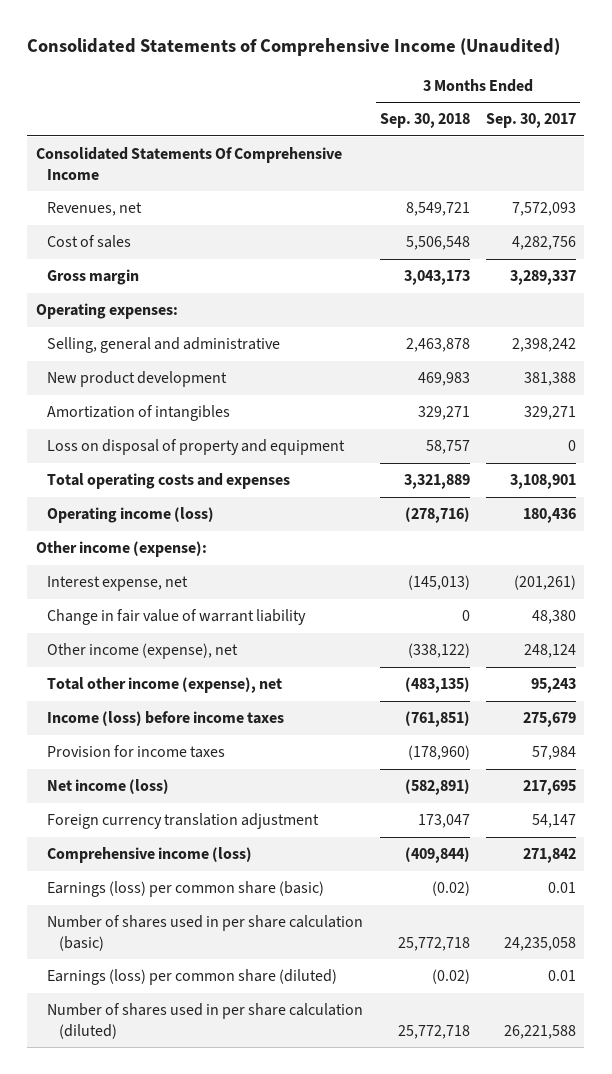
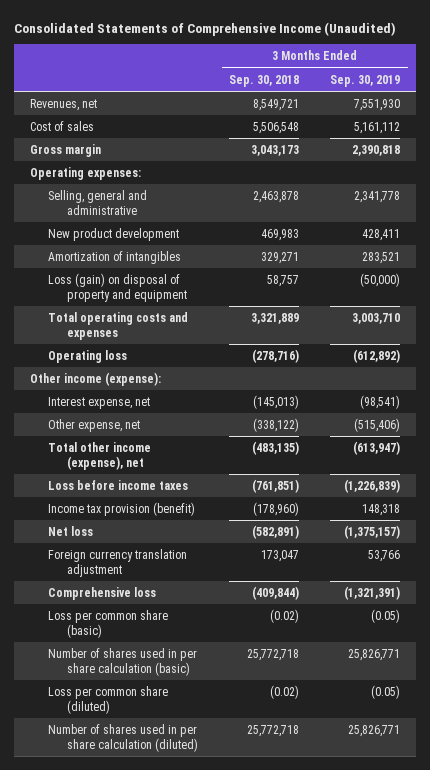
[486,113,577,129] Sep. 30, 2017 -> none
none -> [330,74,401,87] Sep. 30, 2019
[35,147,342,180] Consolidated Statements Of Comprehensive Income -> none
[47,439,346,456] Loss on disposal of property and equipment -> [48,272,188,303] Loss (gain) on disposal of property and equipment
[47,507,215,524] Operating income (loss) -> [48,349,128,363] Operating loss
[47,609,307,626] Change in fair value of warrant liability -> none
[47,643,239,660] Other income (expense), net -> [48,418,141,432] Other expense, net
[47,711,285,727] Income (loss) before income taxes -> [48,479,189,490] Loss before income taxes
[47,745,226,759] Provision for income taxes -> [48,501,196,516] Income tax provision (benefit)
[47,779,170,795] Net income (loss) -> [48,525,94,536] Net loss
[47,847,253,864] Comprehensive income (loss) -> [48,586,157,600] Comprehensive loss
[47,881,325,898] Earnings (loss) per common share (basic) -> [48,609,169,639] Loss per common share (basic)
[47,969,338,986] Earnings (loss) per common share (diluted) -> [48,685,169,715] Loss per common share (diluted)

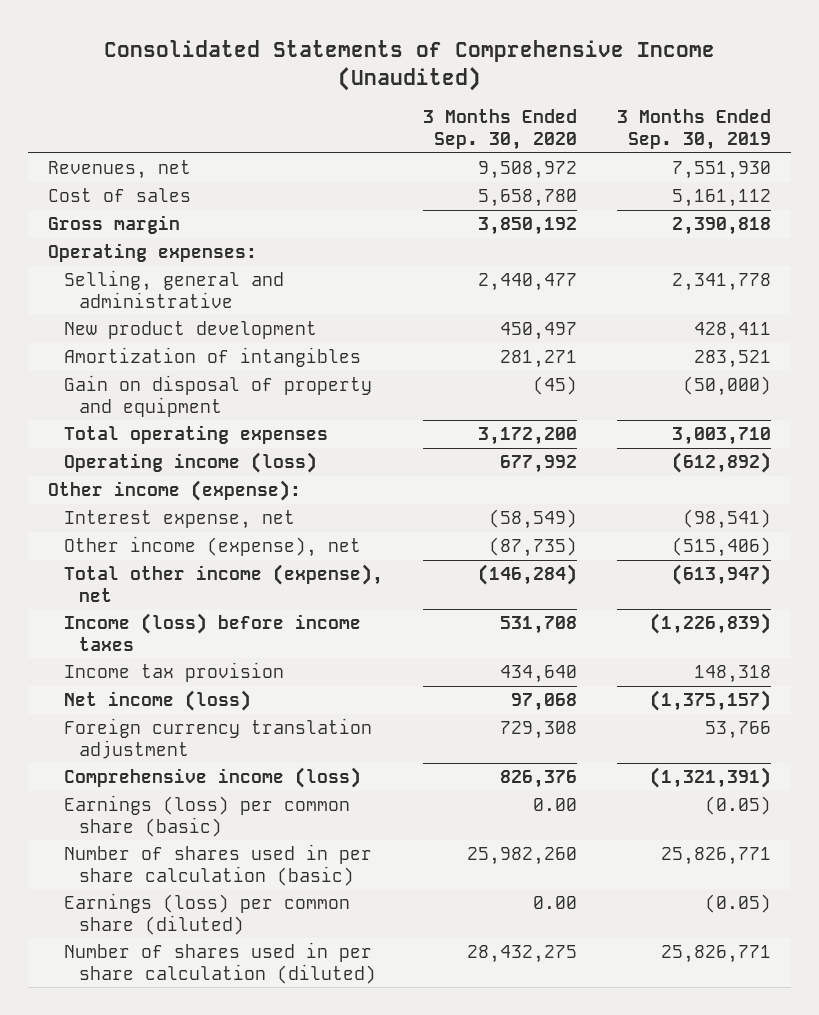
[229,74,300,87] Sep. 30, 2018 -> none
none -> [422,109,577,151] 3 Months Ended Sep. 30, 2020
[48,272,188,303] Loss (gain) on disposal of property and equipment -> [63,375,372,418] Gain on disposal of property and equipment
[48,311,189,341] Total operating costs and expenses -> [63,425,328,445] Total operating expenses
[48,349,128,363] Operating loss -> [63,452,317,474] Operating income (loss)
[48,418,141,432] Other expense, net -> [63,536,361,558] Other income (expense), net
[48,479,189,490] Loss before income taxes -> [63,613,361,652] Income (loss) before income taxes
[48,501,196,516] Income tax provision (benefit) -> [63,662,284,683] Income tax provision
[48,525,94,536] Net loss -> [63,690,251,712] Net income (loss)
[48,586,157,600] Comprehensive loss -> [63,767,361,789] Comprehensive income (loss)
[48,609,169,639] Loss per common share (basic) -> [63,795,350,838] Earnings (loss) per common share (basic)
[48,685,169,715] Loss per common share (diluted) -> [63,893,350,936] Earnings (loss) per common share (diluted)

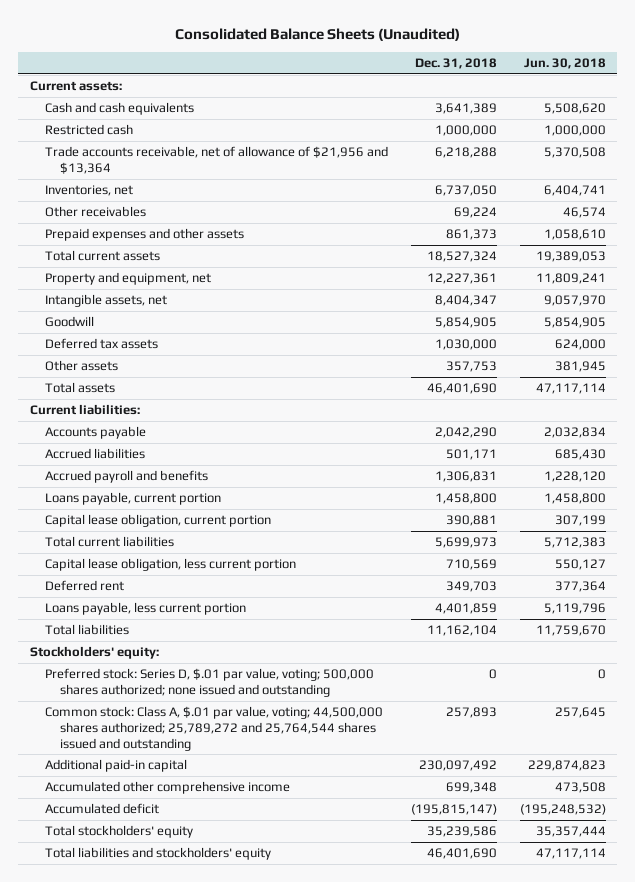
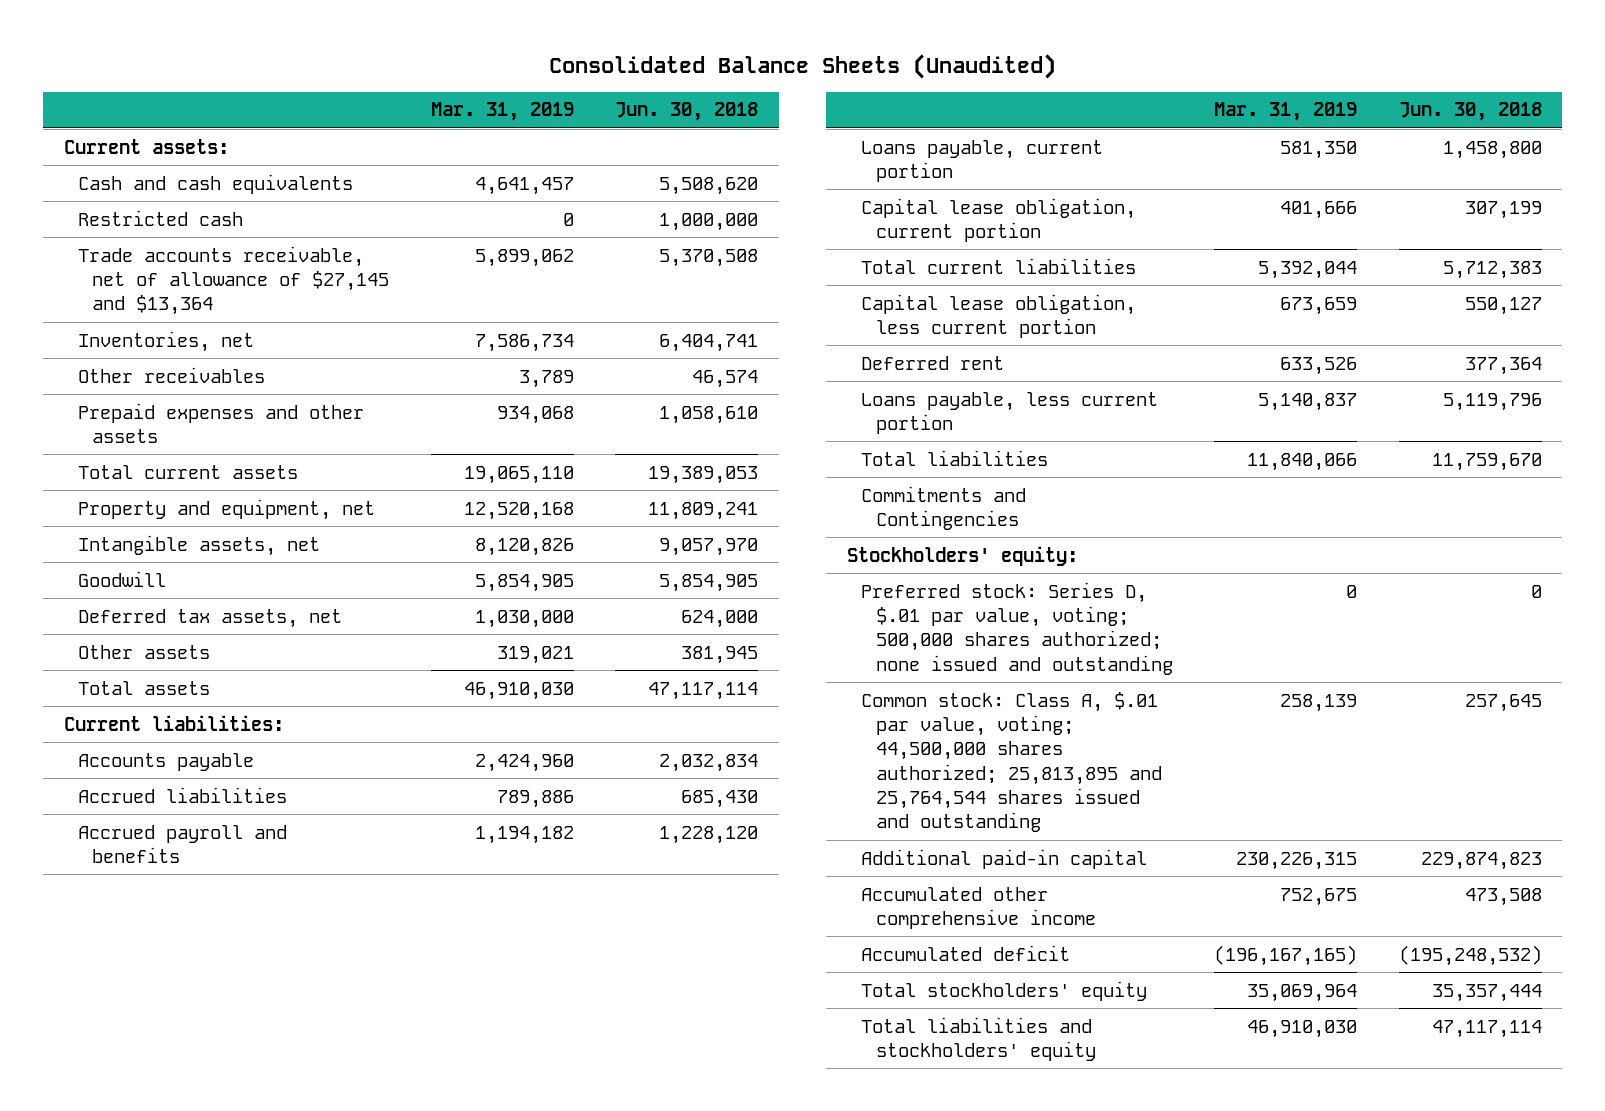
[414,58,497,70] Dec. 31, 2018 -> none
none -> [430,102,574,122] Mar. 31, 2019
[44,146,388,175] Trade accounts receivable, net of allowance of $21,956 and $13,364 -> [78,245,390,316] Trade accounts receivable, net of allowance of $27,145 and $13,364
[44,338,158,350] Deferred tax assets -> [78,608,343,628] Deferred tax assets, net
none -> [861,485,1027,531] Commitments and Contingencies
[44,706,383,751] Common stock: Class A, $.01 par value, voting; 44,500,000 shares authorized; 25,789,272 and 25,764,544 shares issued and outstanding -> [861,691,1162,833] Common stock: Class A, $.01 par value, voting; 44,500,000 shares authorized; 25,813,895 and 25,764,544 shares issued and outstanding

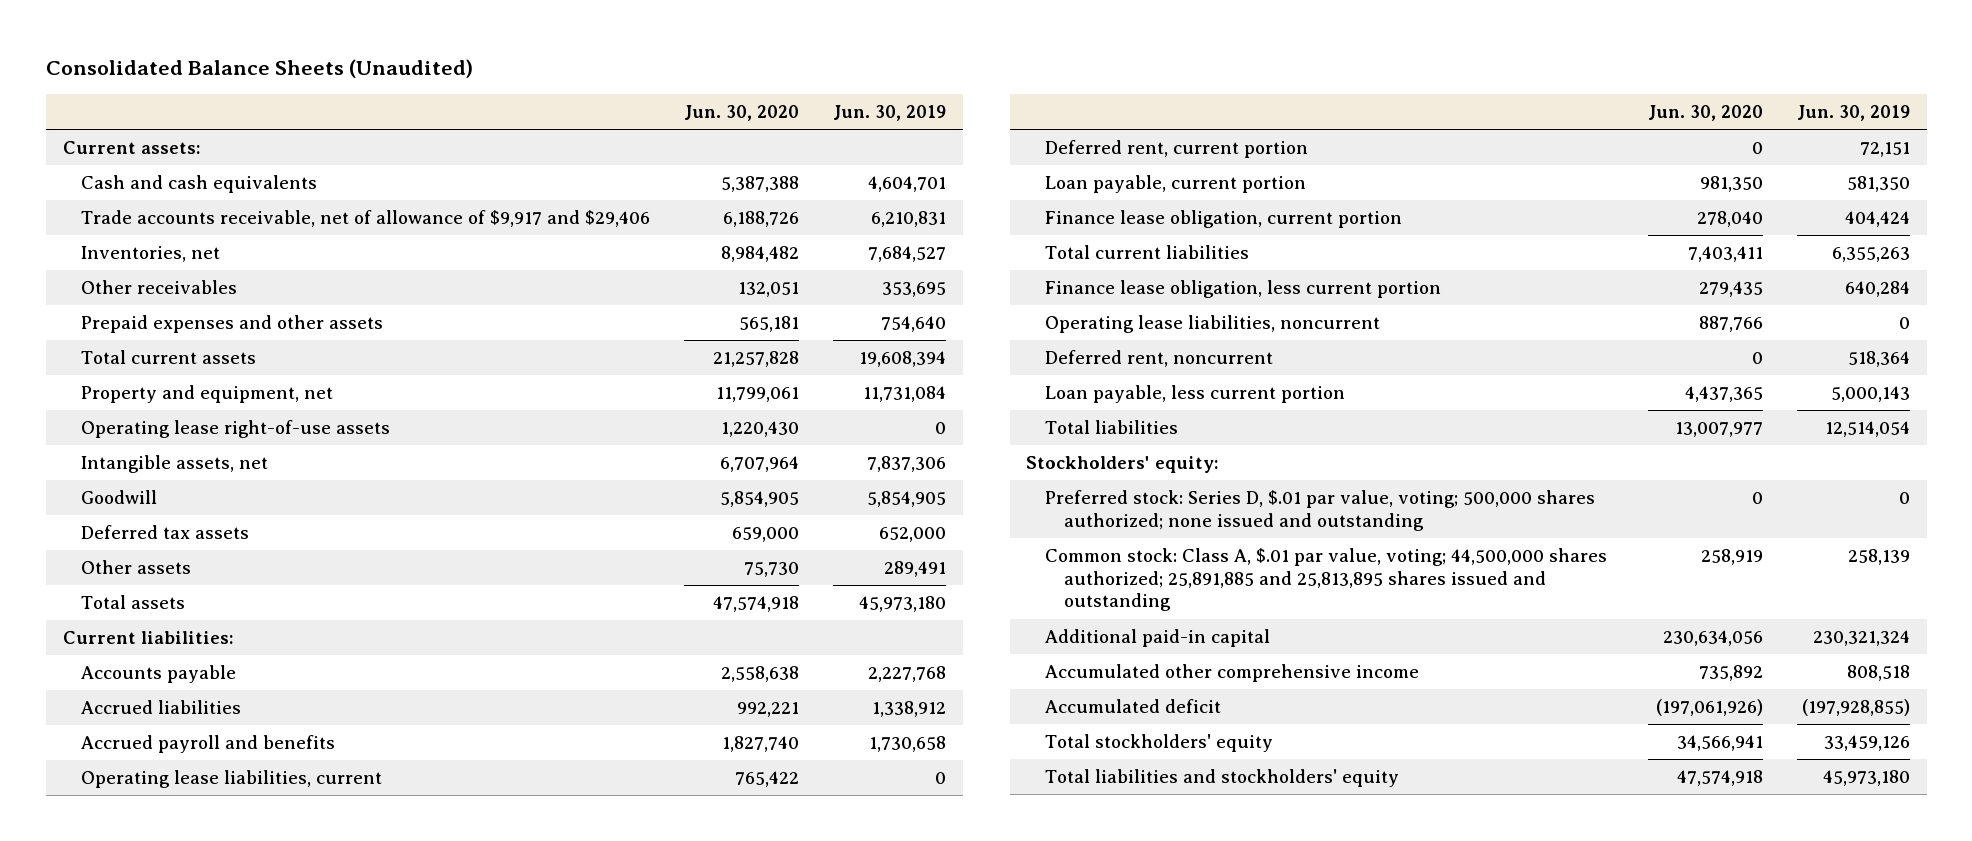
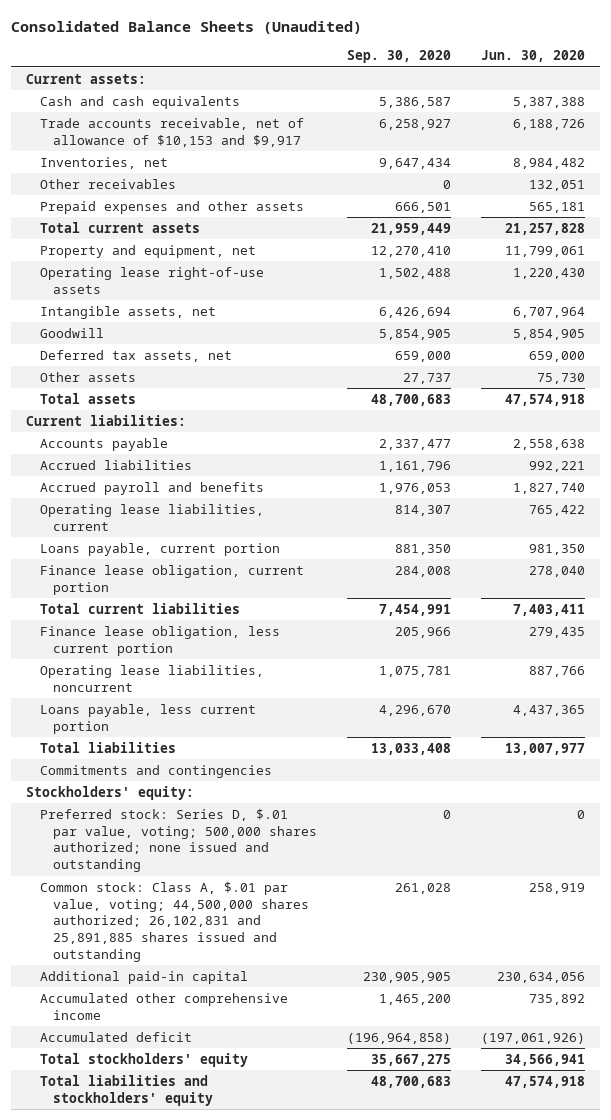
[832,104,946,121] Jun. 30, 2019 -> none
none -> [347,50,452,64] Sep. 30, 2020
[81,210,651,228] Trade accounts receivable, net of allowance of $9,917 and $29,406 -> [39,117,304,147] Trade accounts receivable, net of allowance of $10,153 and $9,917
[81,525,250,540] Deferred tax assets -> [39,349,232,362] Deferred tax assets, net
[1045,140,1309,159] Deferred rent, current portion -> none
[1045,175,1307,194] Loan payable, current portion -> [39,542,280,556] Loans payable, current portion
[1045,350,1274,368] Deferred rent, noncurrent -> none
[1045,385,1346,404] Loan payable, less current portion -> [39,703,256,734] Loans payable, less current portion
none -> [39,764,272,778] Commitments and contingencies
[1045,548,1608,612] Common stock: Class A, $.01 par value, voting; 44,500,000 shares authorized; 25,891,885 and 25,813,895 shares issued and outstanding -> [39,881,310,962] Common stock: Class A, $.01 par value, voting; 44,500,000 shares authorized; 26,102,831 and 25,891,885 shares issued and outstanding

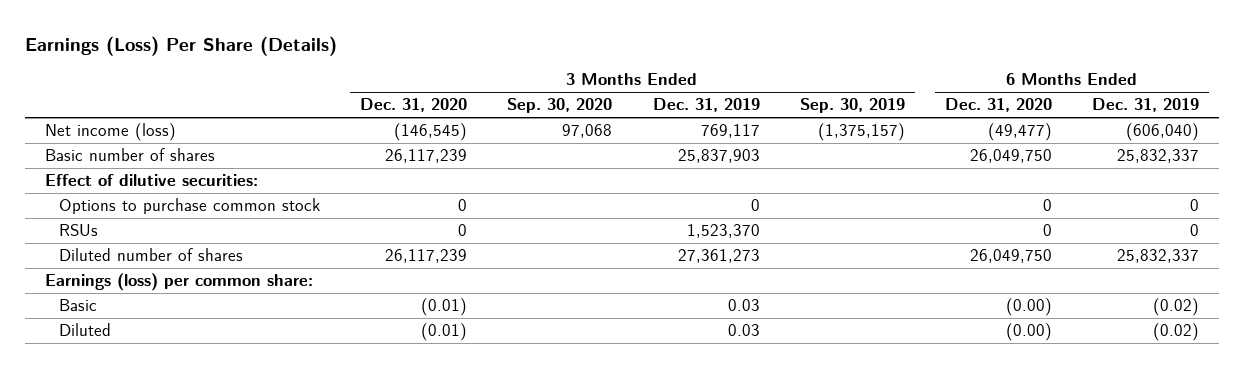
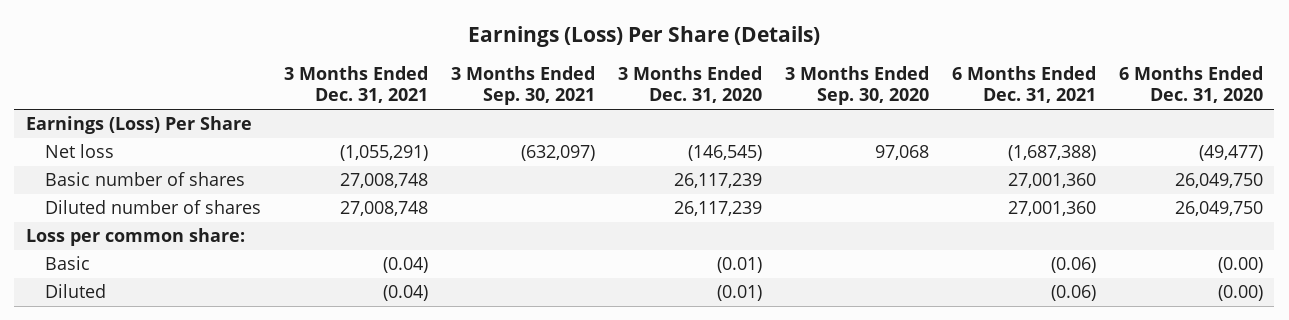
[652,98,760,113] Dec. 31, 2019 -> none
[799,98,905,114] Sep. 30, 2019 -> none
[1092,98,1200,113] Dec. 31, 2019 -> none
none -> [284,66,429,104] 3 Months Ended Dec. 31, 2021
none -> [451,66,596,106] 3 Months Ended Sep. 30, 2021
none -> [951,66,1096,104] 6 Months Ended Dec. 31, 2021
none -> [25,116,252,135] Earnings (Loss) Per Share
[45,123,177,142] Net income (loss) -> [45,144,115,159] Net loss
[45,174,259,187] Effect of dilutive securities: -> none
[58,198,320,215] Options to purchase common stock -> none
[58,224,98,237] RSUs -> none
[45,273,314,292] Earnings (loss) per common share: -> [25,228,245,247] Loss per common share:

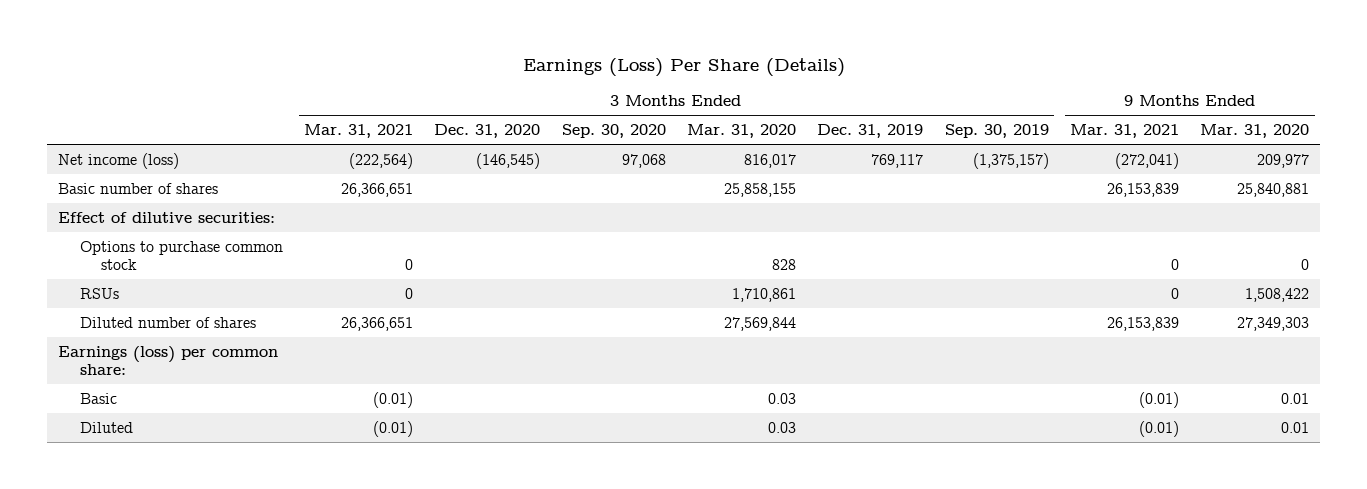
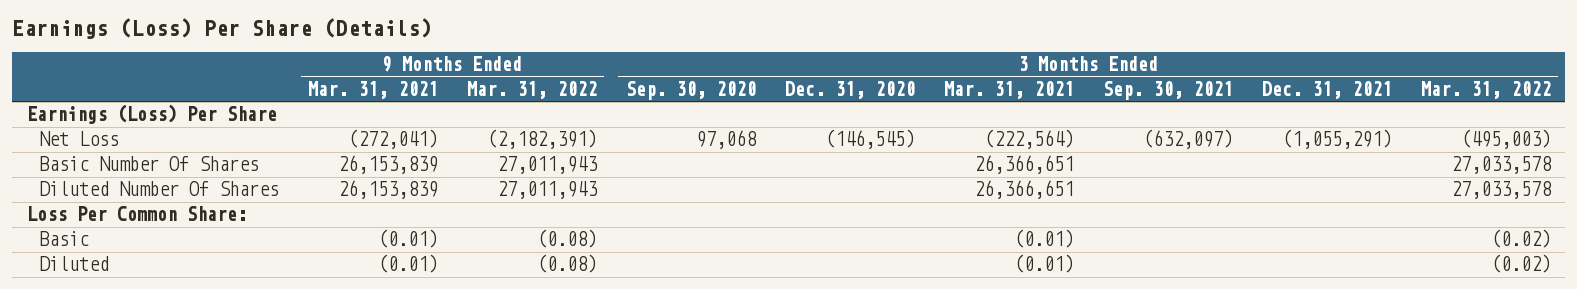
[686,124,796,139] Mar. 31, 2020 -> none
[817,124,924,139] Dec. 31, 2019 -> none
[944,124,1049,139] Sep. 30, 2019 -> none
[1200,124,1310,139] Mar. 31, 2020 -> none
none -> [466,80,597,99] Mar. 31, 2022
none -> [1102,80,1233,100] Sep. 30, 2021
none -> [1261,80,1392,99] Dec. 31, 2021
none -> [1420,80,1551,99] Mar. 31, 2022
[57,211,275,223] Effect of dilutive securities: -> none
[79,240,283,270] Options to purchase common stock -> none
[79,287,119,299] RSUs -> none
none -> [26,104,277,125] Earnings (Loss) Per Share
[57,152,179,169] Net income (loss) -> [38,131,119,147] Net Loss
[57,182,218,194] Basic number of shares -> [38,156,259,172] Basic Number Of Shares
[79,316,256,328] Diluted number of shares -> [38,181,279,197] Diluted Number Of Shares
[57,345,278,375] Earnings (loss) per common share: -> [26,206,247,222] Loss Per Common Share:

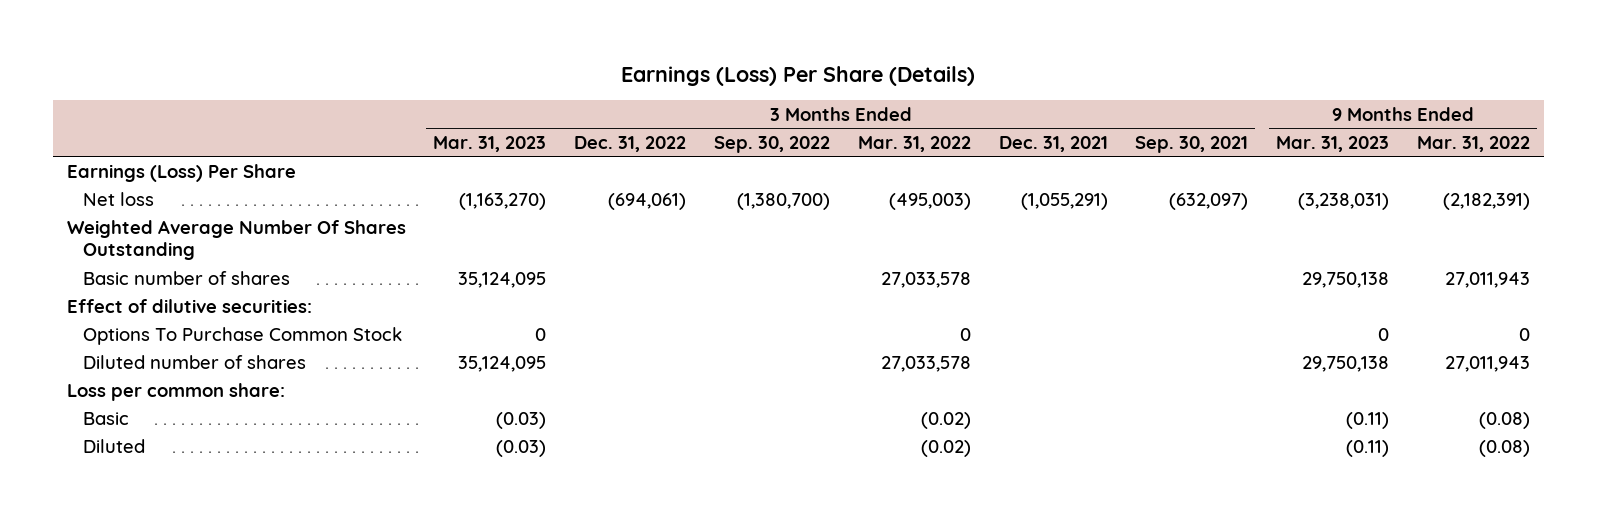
[307,80,438,99] Mar. 31, 2021 -> none
[625,80,756,100] Sep. 30, 2020 -> none
[784,80,915,99] Dec. 31, 2020 -> none
[943,80,1074,99] Mar. 31, 2021 -> none
none -> [433,135,547,152] Mar. 31, 2023
none -> [574,135,687,152] Dec. 31, 2022
none -> [714,135,831,153] Sep. 30, 2022
none -> [1276,135,1390,152] Mar. 31, 2023
[38,131,119,147] Net Loss -> [83,191,155,206] Net loss
none -> [66,219,406,261] Weighted Average Number Of Shares Outstanding
[38,156,259,172] Basic Number Of Shares -> [83,270,291,285] Basic number of shares
none -> [66,298,312,313] Effect of dilutive securities:
none -> [83,326,403,345] Options To Purchase Common Stock
[38,181,279,197] Diluted Number Of Shares -> [83,354,307,369] Diluted number of shares
[26,206,247,222] Loss Per Common Share: -> [66,382,285,401] Loss per common share:

